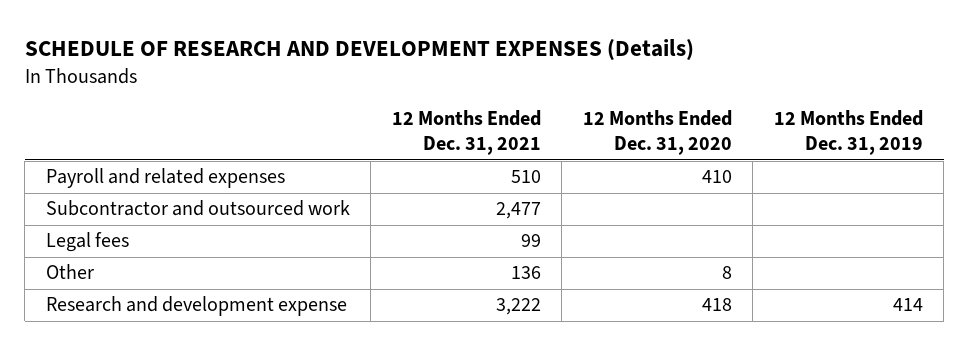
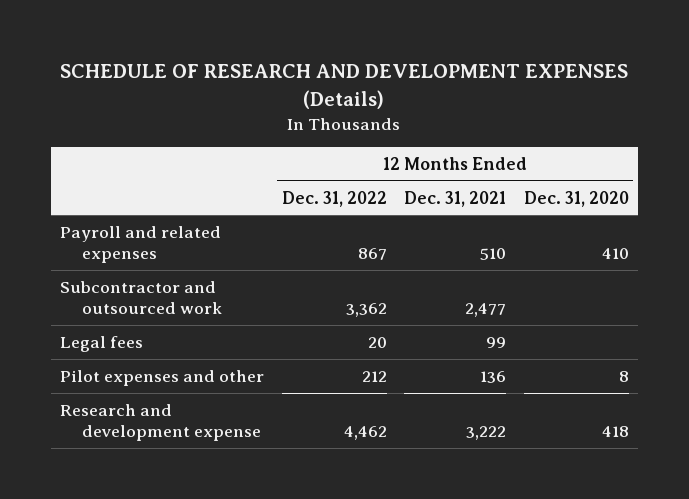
[773,110,923,156] 12 Months Ended Dec. 31, 2019 -> none
none -> [281,190,387,207] Dec. 31, 2022
[45,264,94,280] Other -> [59,369,264,386] Pilot expenses and other

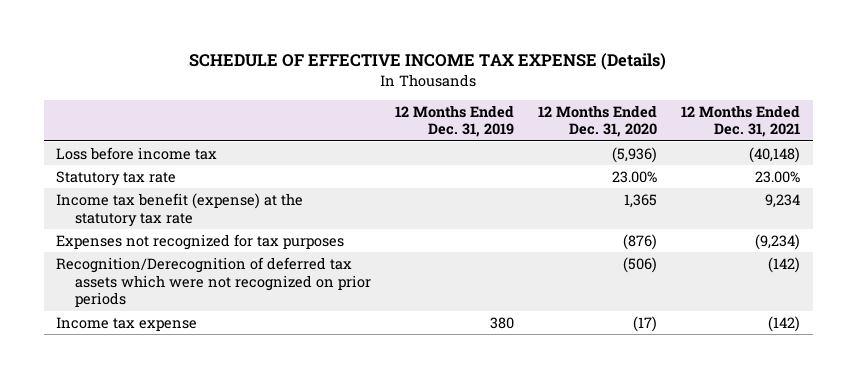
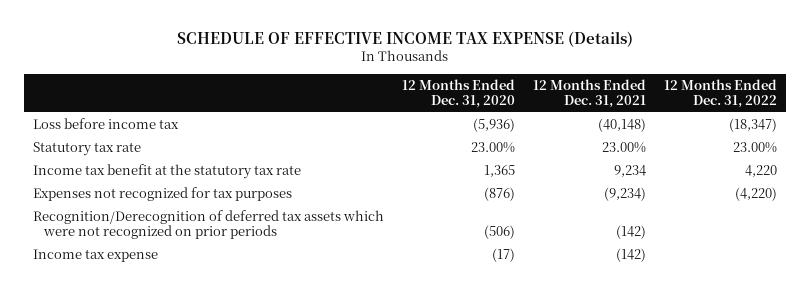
[394,104,514,138] 12 Months Ended Dec. 31, 2019 -> none
none -> [663,79,777,109] 12 Months Ended Dec. 31, 2022
[56,192,304,227] Income tax benefit (expense) at the statutory tax rate -> [32,164,301,180] Income tax benefit at the statutory tax rate

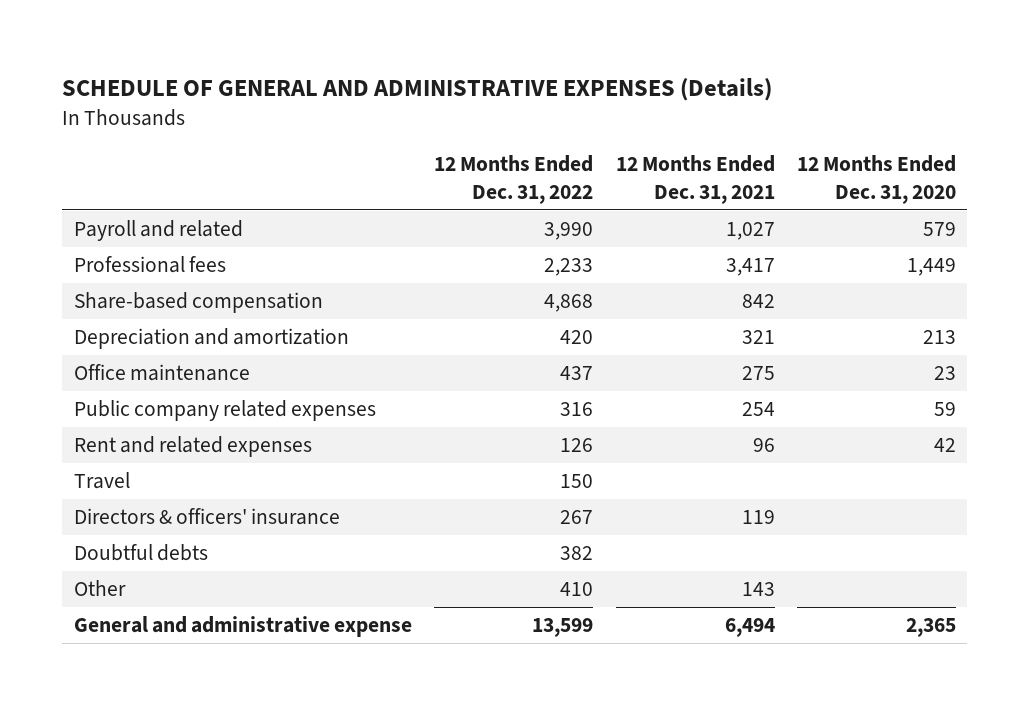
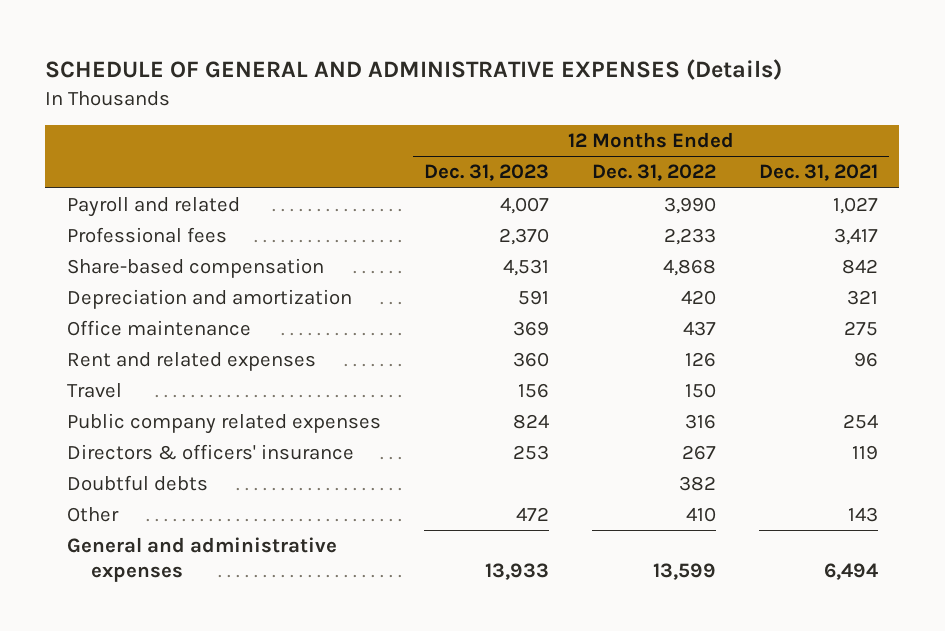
[797,155,957,205] 12 Months Ended Dec. 31, 2020 -> none
none -> [423,164,549,182] Dec. 31, 2023
[73,400,376,422] Public company related expenses -> [66,413,381,435] Public company related expenses
[73,616,412,638] General and administrative expense -> [66,537,337,583] General and administrative expenses

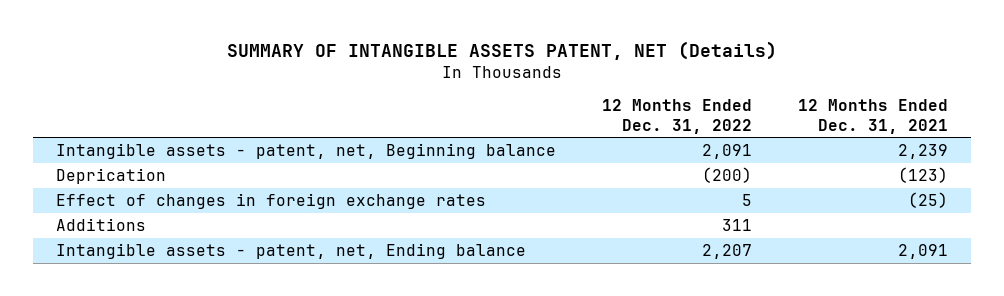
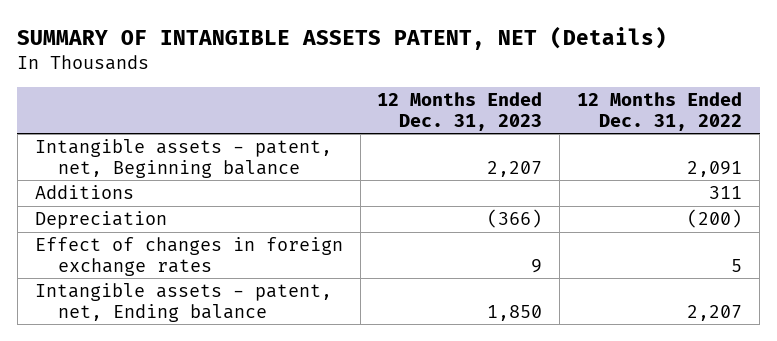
[797,98,948,134] 12 Months Ended Dec. 31, 2021 -> none
none -> [377,91,543,131] 12 Months Ended Dec. 31, 2023
[55,167,166,184] Deprication -> none
none -> [34,211,167,230] Depreciation
[55,192,486,209] Effect of changes in foreign exchange rates -> [34,237,343,276] Effect of changes in foreign exchange rates

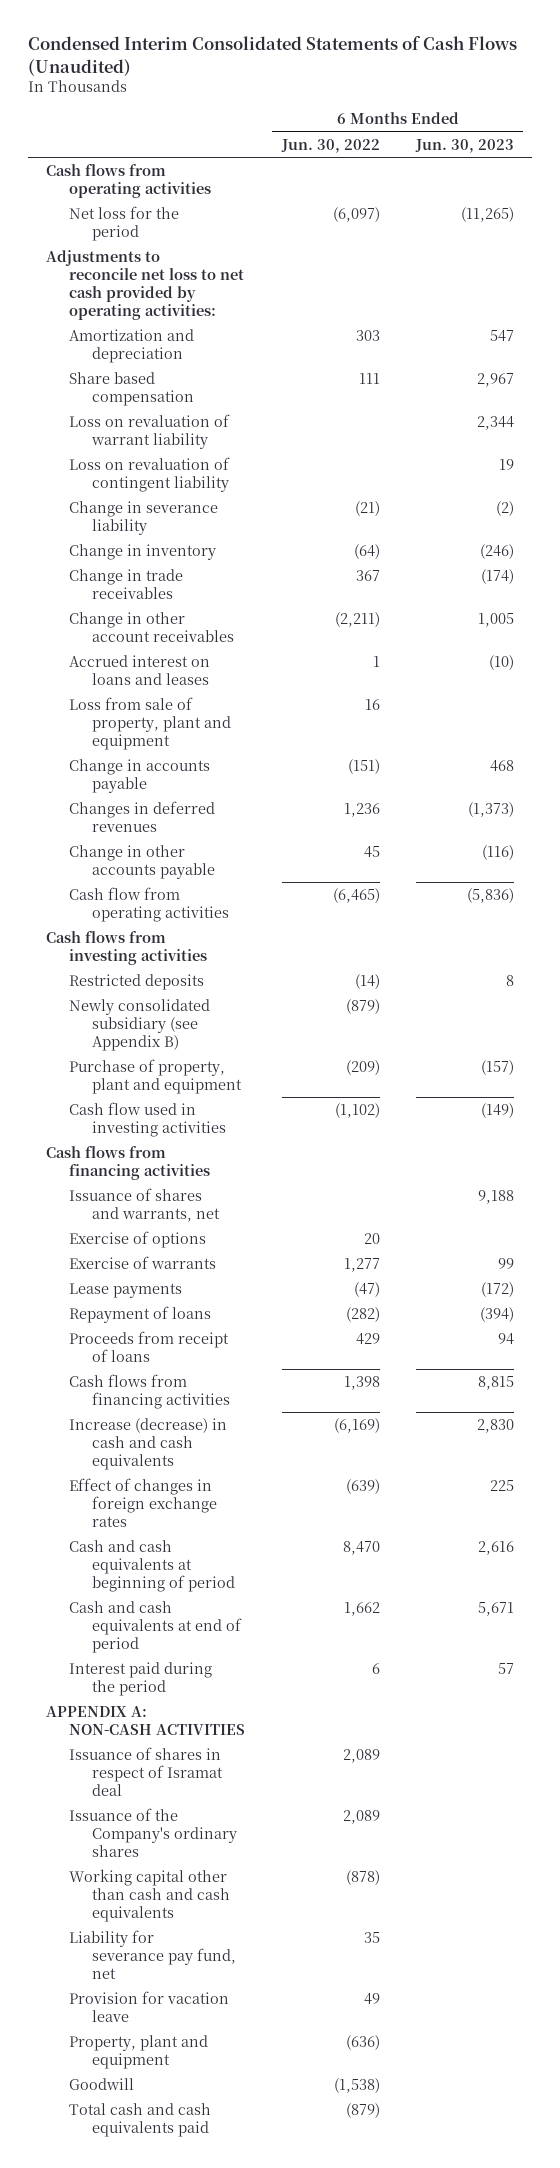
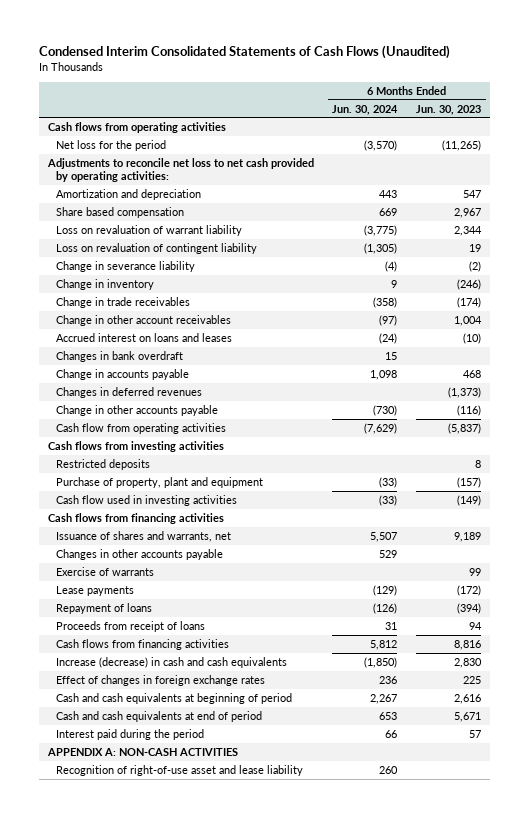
[280,138,380,153] Jun. 30, 2022 -> none
none -> [332,104,399,115] Jun. 30, 2024
[478,612,515,627] 1,005 -> [454,315,483,326] 1,004
[69,696,231,750] Loss from sale of property, plant and equipment -> none
none -> [56,350,184,362] Changes in bank overdraft
[467,887,515,903] (5,836) -> [448,422,482,434] (5,837)
[69,998,211,1051] Newly consolidated subsidiary (see Appendix B) -> none
[69,1230,207,1248] Exercise of options -> none
[478,1189,515,1204] 9,188 -> [454,531,482,542] 9,189
none -> [56,548,224,560] Changes in other accounts payable
[478,1375,515,1390] 8,815 -> [454,639,482,650] 8,816
[69,1746,223,1796] Issuance of shares in respect of Isramat deal -> none
[69,1807,237,1857] Issuance of the Company's ordinary shares -> none
[69,1868,230,1922] Working capital other than cash and cash equivalents -> none
[69,1929,236,1979] Liability for severance pay fund, net -> none
[69,1990,230,2022] Provision for vacation leave -> none
[69,2034,209,2069] Property, plant and equipment -> none
[69,2077,135,2090] Goodwill -> none
[69,2102,212,2137] Total cash and cash equivalents paid -> none
none -> [56,764,304,776] Recognition of right-of-use asset and lease liability

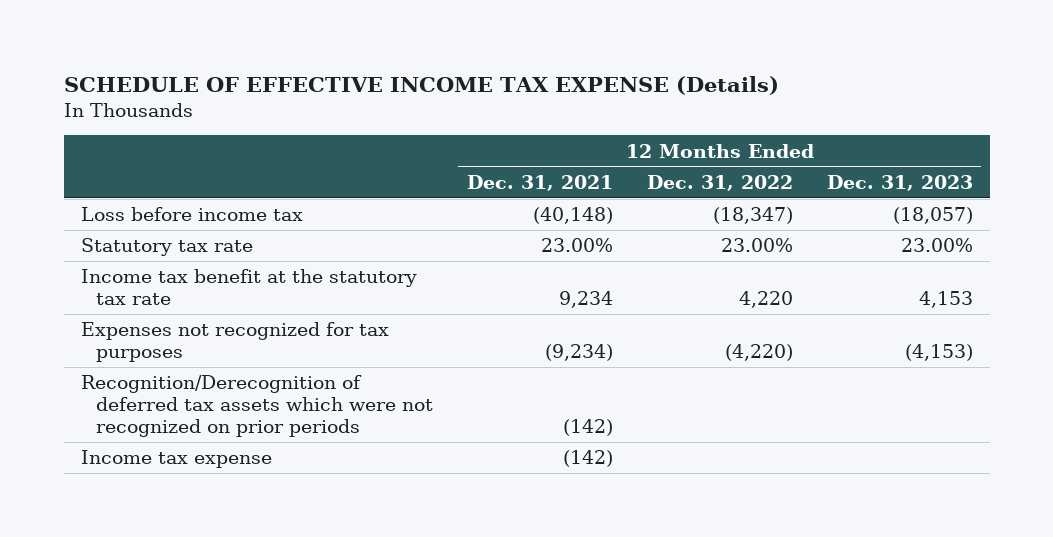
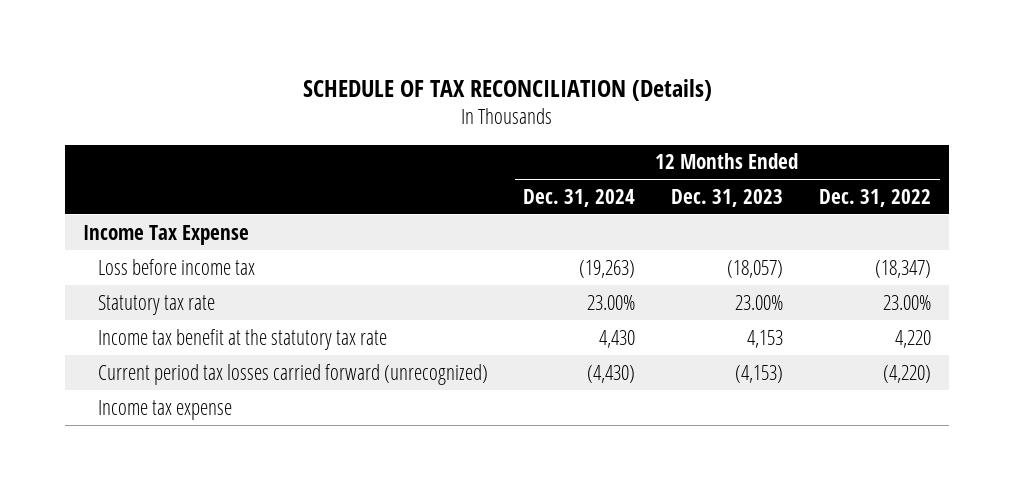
[63,76,779,96] SCHEDULE OF EFFECTIVE INCOME TAX EXPENSE (Details) -> [302,78,712,101] SCHEDULE OF TAX RECONCILIATION (Details)
[466,174,613,191] Dec. 31, 2021 -> none
none -> [523,188,636,207] Dec. 31, 2024
none -> [82,224,249,245] Income Tax Expense
[80,375,433,437] Recognition/Derecognition of deferred tax assets which were not recognized on prior periods -> none
[80,322,389,363] Expenses not recognized for tax purposes -> [97,363,488,385] Current period tax losses carried forward (unrecognized)

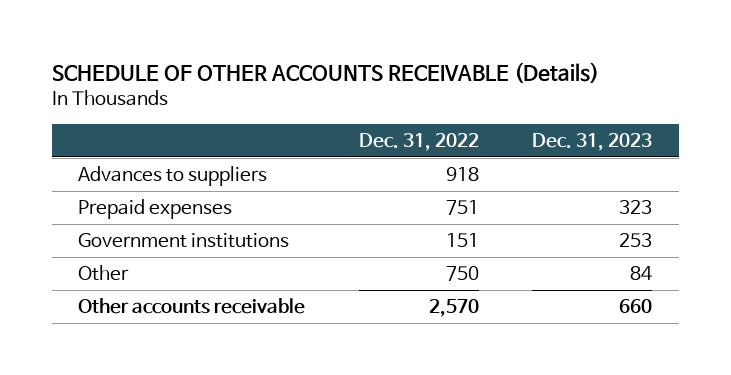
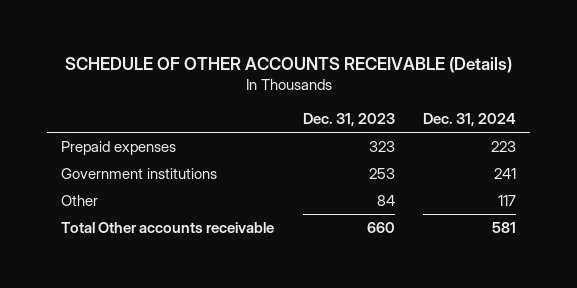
[358,132,479,151] Dec. 31, 2022 -> none
none -> [423,113,517,127] Dec. 31, 2024
[78,166,268,187] Advances to suppliers -> none
[78,298,306,315] Other accounts receivable -> [61,221,275,233] Total Other accounts receivable

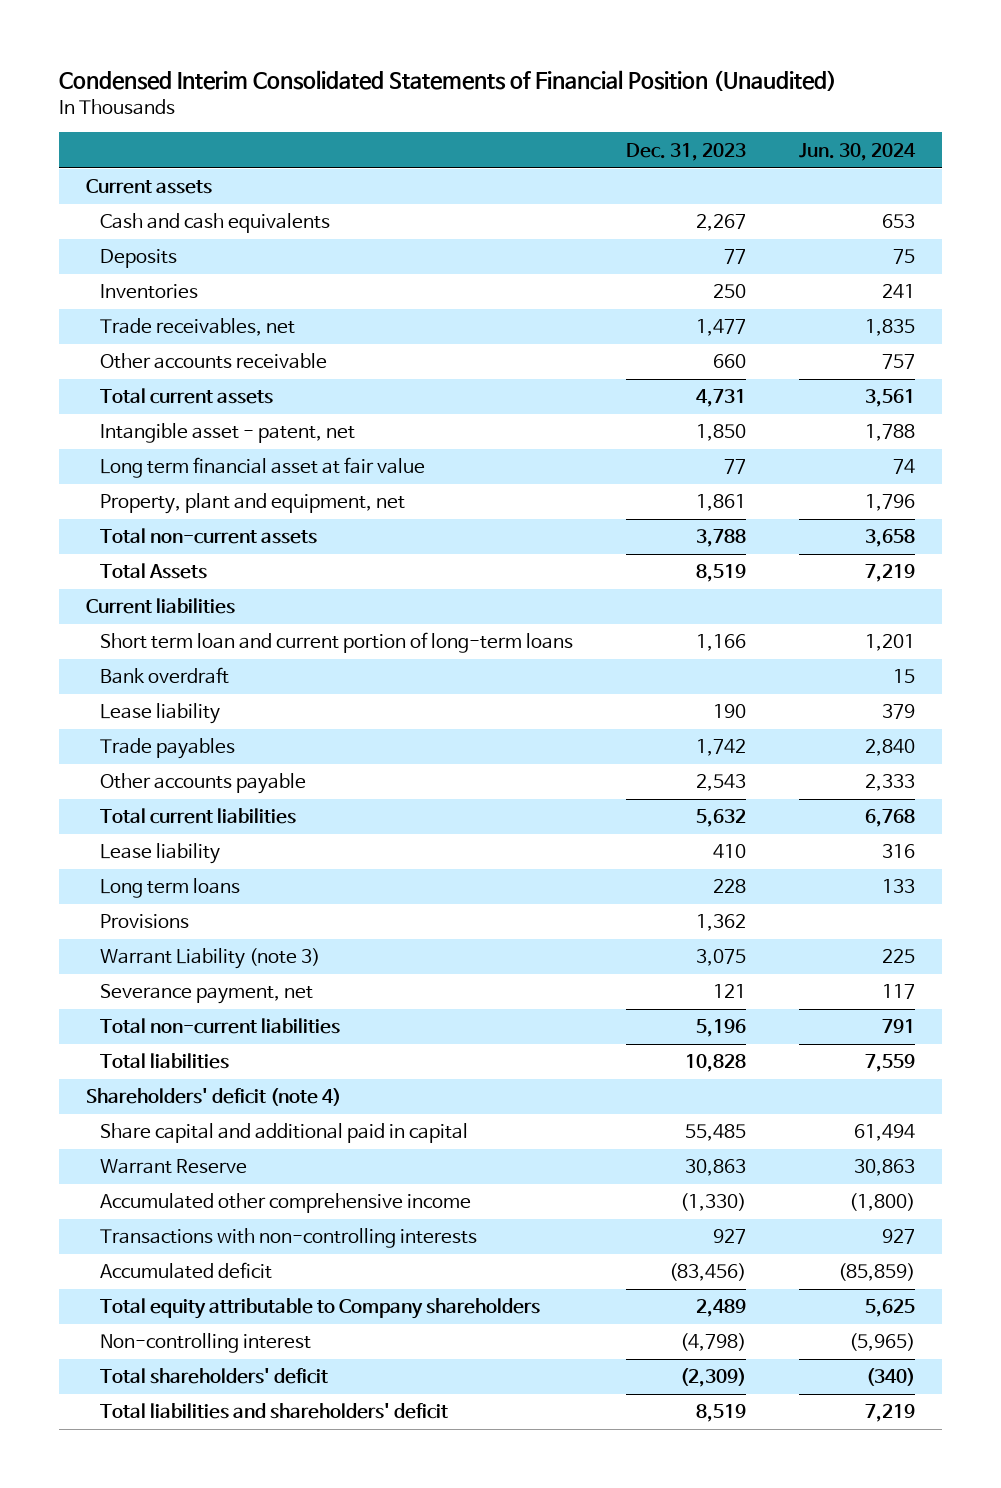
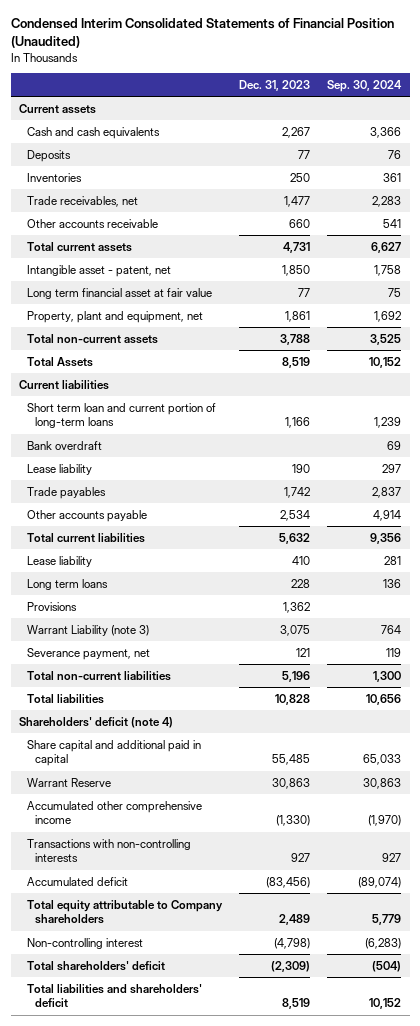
[799,142,917,161] Jun. 30, 2024 -> none
none -> [327,79,403,92] Sep. 30, 2024
[696,774,747,792] 2,543 -> [280,509,311,521] 2,534

